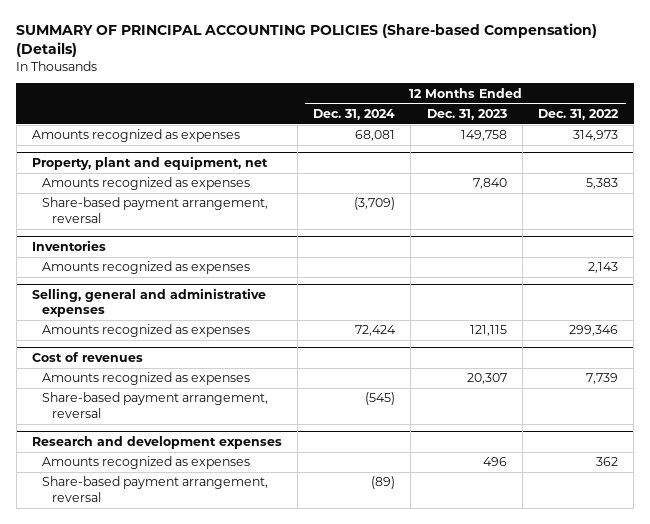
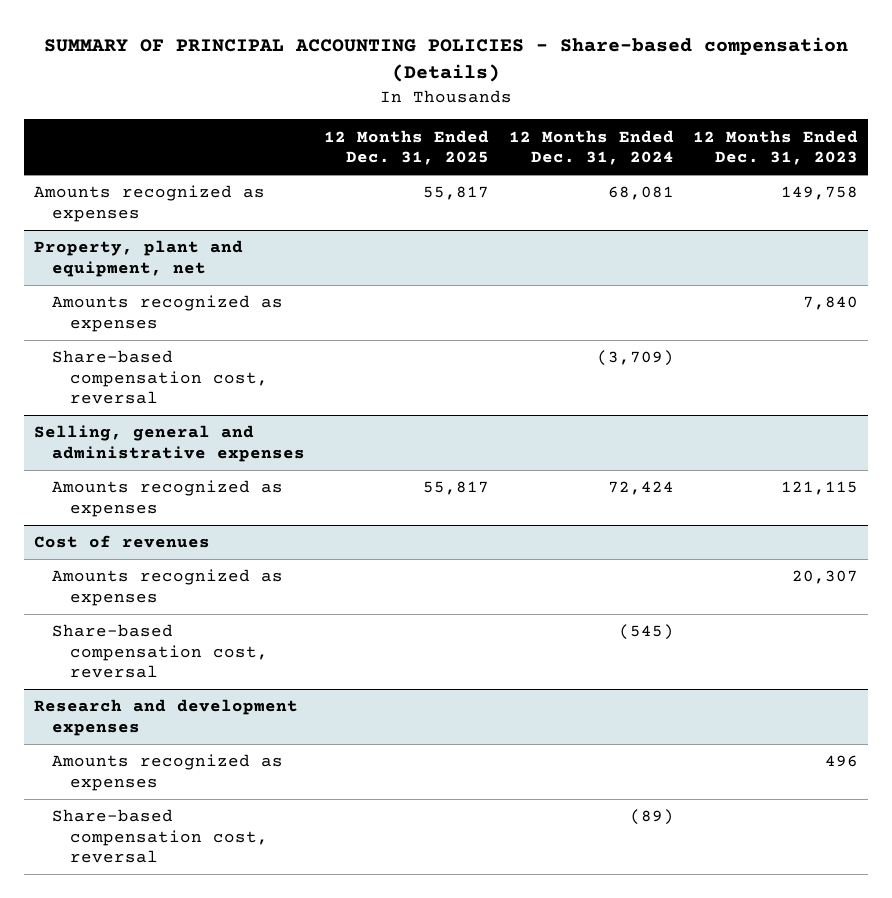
[16,23,598,58] SUMMARY OF PRINCIPAL ACCOUNTING POLICIES (Share-based Compensation) (Details) -> [43,37,848,83] SUMMARY OF PRINCIPAL ACCOUNTING POLICIES - Share-based compensation (Details)
[538,108,620,120] Dec. 31, 2022 -> none
none -> [324,129,490,166] 12 Months Ended Dec. 31, 2025
[31,240,106,252] Inventories -> none
[41,261,250,275] Amounts recognized as expenses -> none
[41,197,268,223] Share-based payment arrangement, reversal -> [52,350,269,405] Share-based compensation cost, reversal
[41,392,268,418] Share-based payment arrangement, reversal -> [52,624,269,679] Share-based compensation cost, reversal
[41,476,268,502] Share-based payment arrangement, reversal -> [52,809,269,864] Share-based compensation cost, reversal

